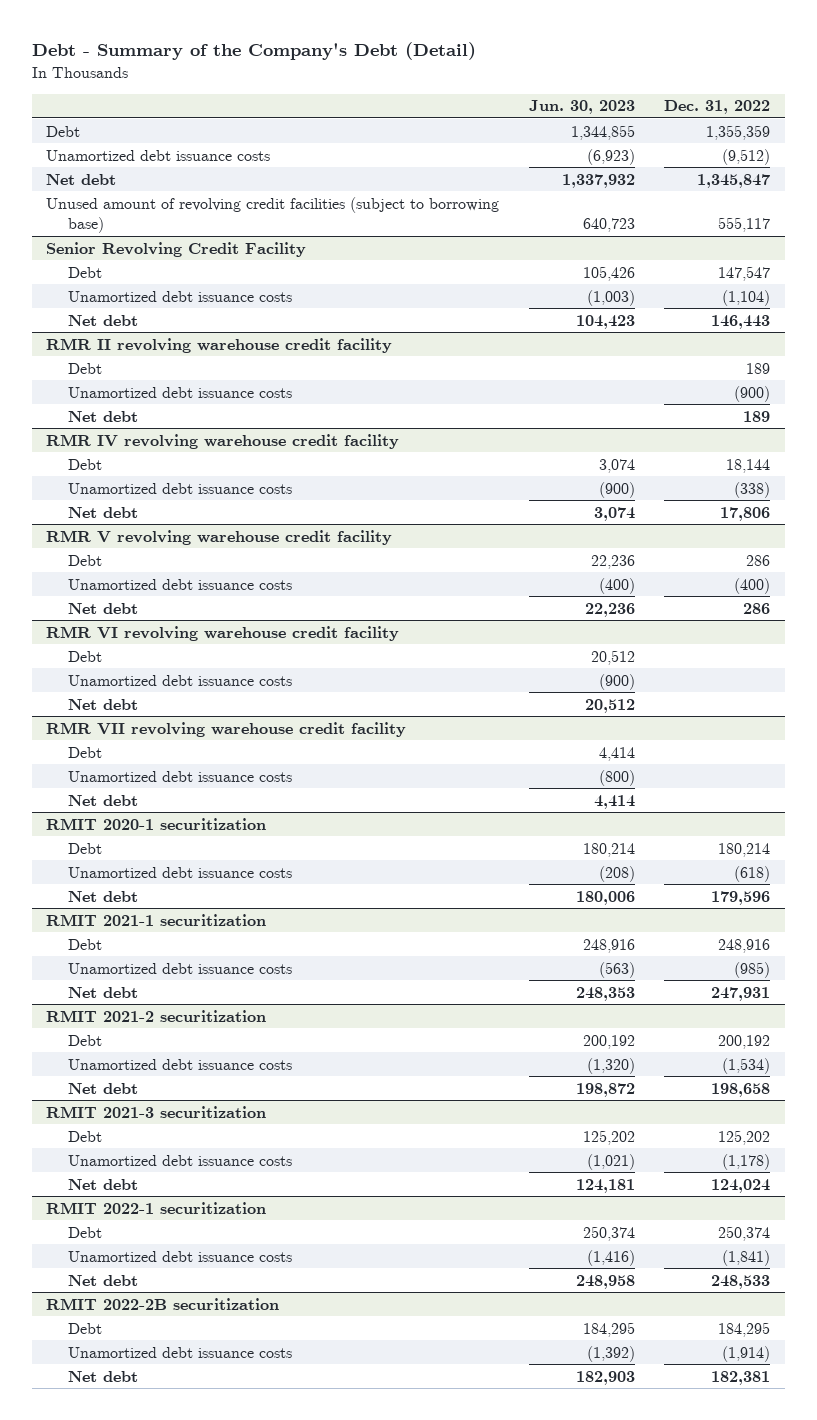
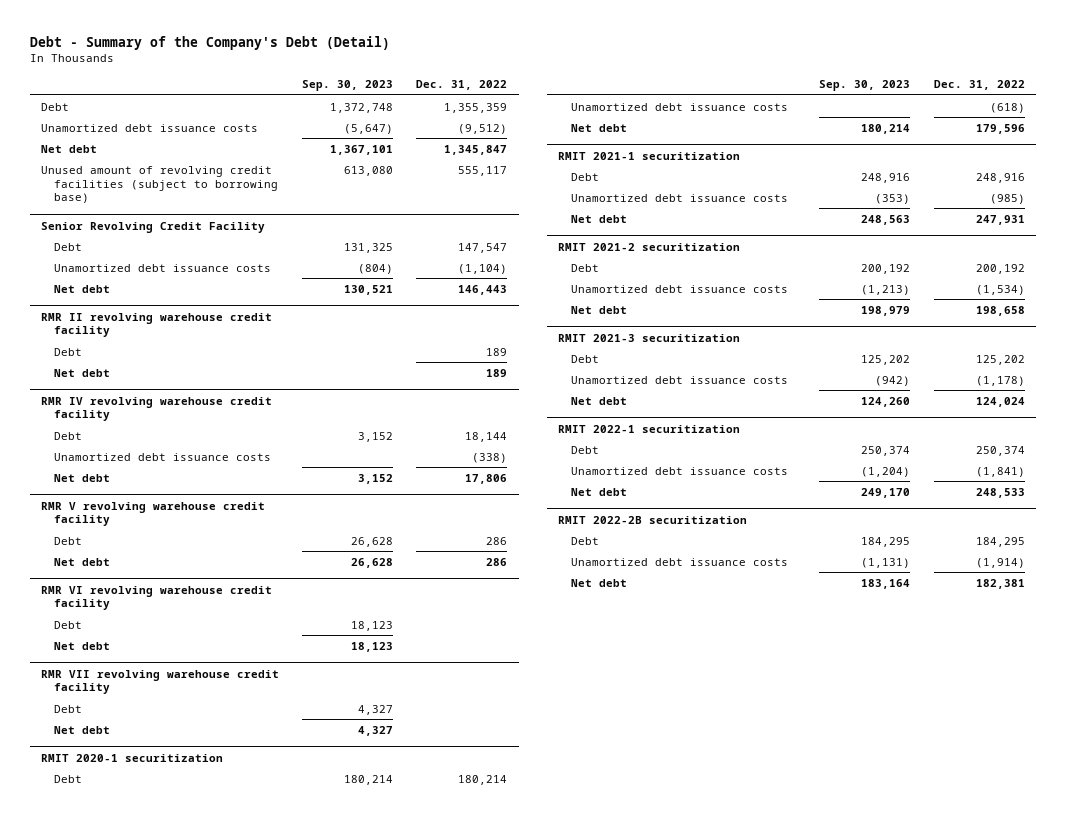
[528,100,635,115] Jun. 30, 2023 -> none
none -> [302,79,394,91] Sep. 30, 2023
[67,386,292,398] Unamortized debt issuance costs -> none
[67,578,292,590] Unamortized debt issuance costs -> none
[67,674,292,686] Unamortized debt issuance costs -> none
[67,770,292,782] Unamortized debt issuance costs -> none

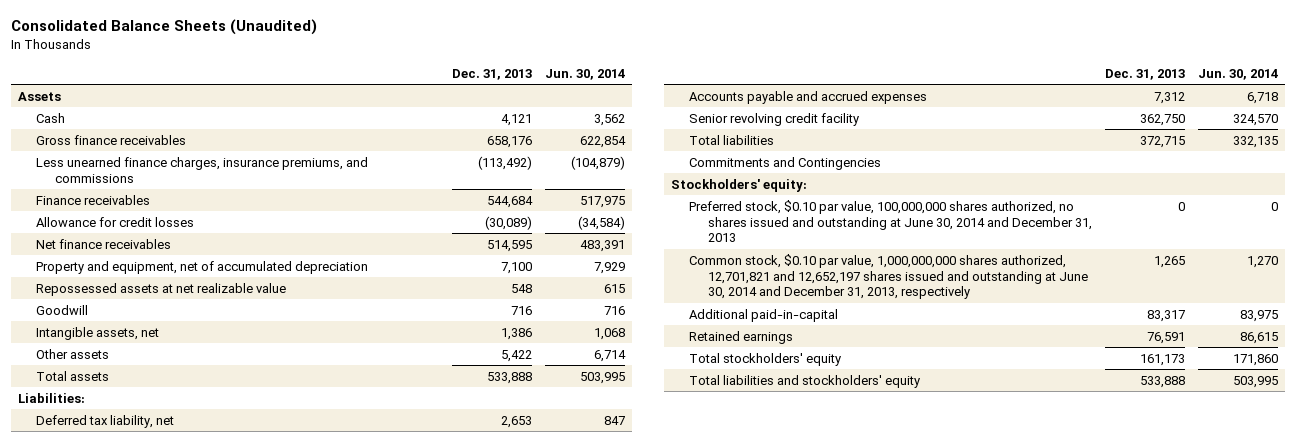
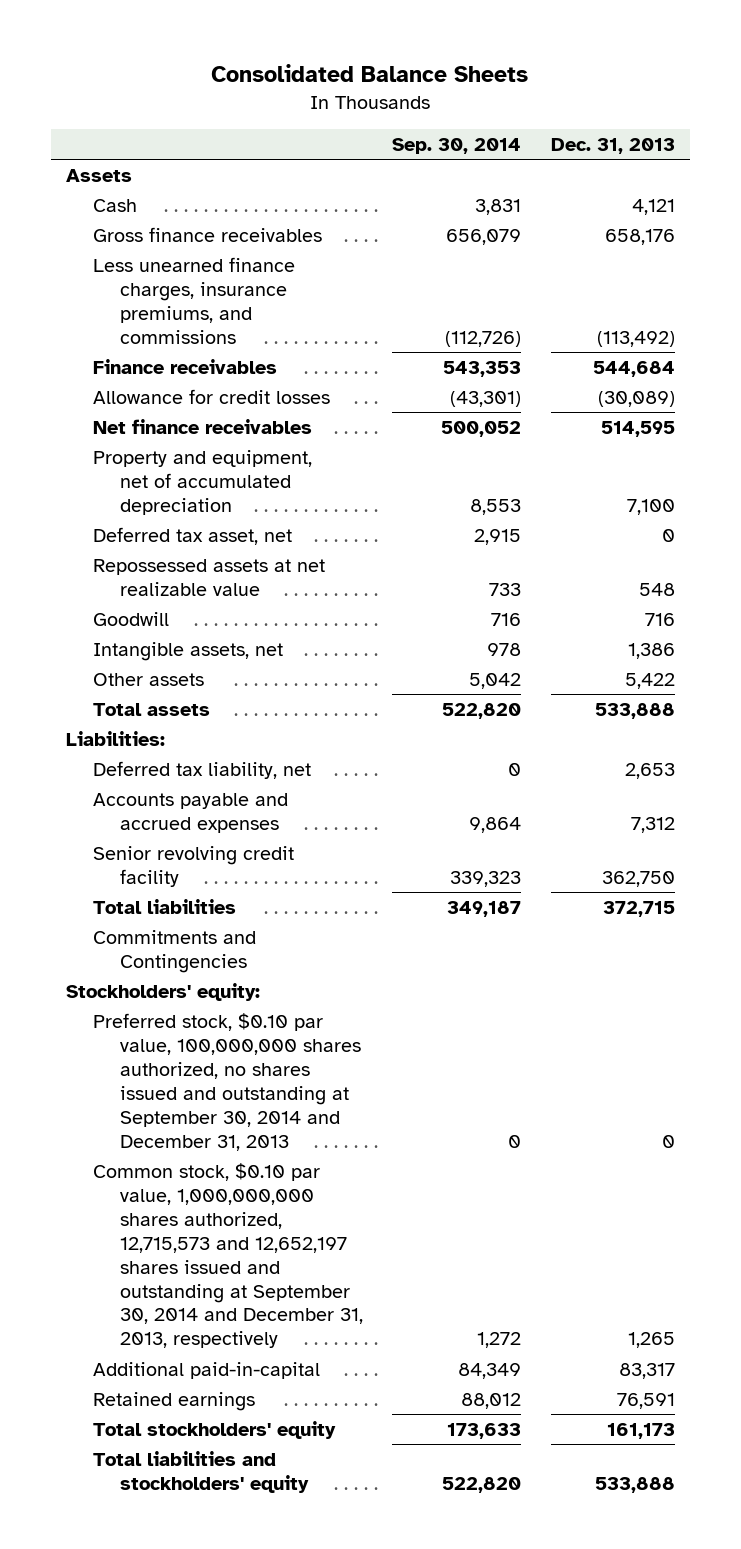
[11,19,318,36] Consolidated Balance Sheets (Unaudited) -> [211,63,529,82] Consolidated Balance Sheets
[545,68,626,80] Jun. 30, 2014 -> none
none -> [392,138,522,155] Sep. 30, 2014
none -> [92,526,292,545] Deferred tax asset, net
[689,199,1092,243] Preferred stock, $0.10 par value, 100,000,000 shares authorized, no shares issued and outstanding at June 30, 2014 and December 31, 2013 -> [92,1012,361,1151] Preferred stock, $0.10 par value, 100,000,000 shares authorized, no shares issued and outstanding at September 30, 2014 and December 31, 2013
[689,253,1088,300] Common stock, $0.10 par value, 1,000,000,000 shares authorized, 12,701,821 and 12,652,197 shares issued and outstanding at June 30, 2014 and December 31, 2013, respectively -> [92,1162,363,1349] Common stock, $0.10 par value, 1,000,000,000 shares authorized, 12,715,573 and 12,652,197 shares issued and outstanding at September 30, 2014 and December 31, 2013, respectively

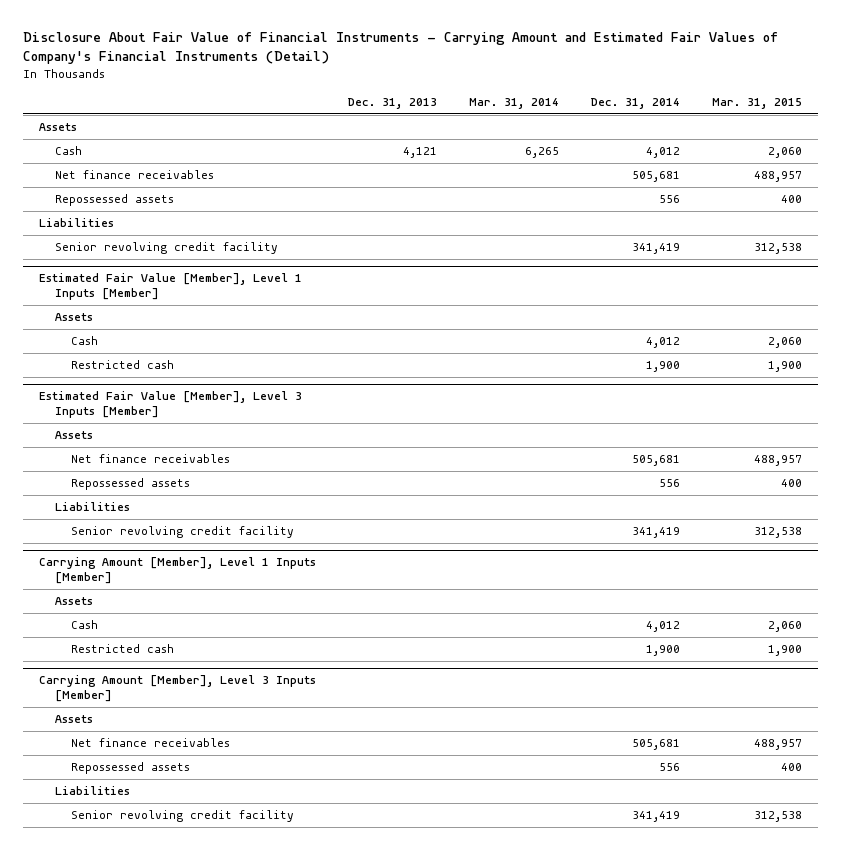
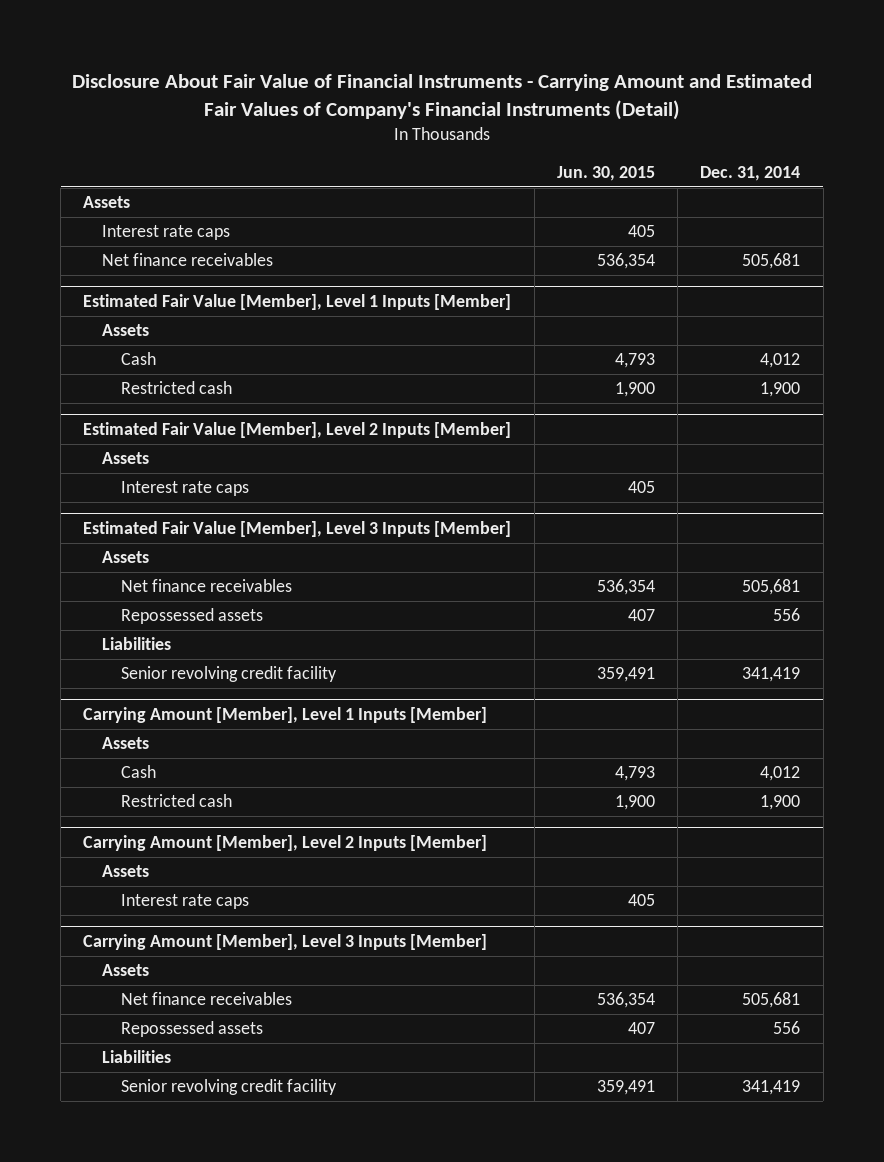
[348,98,438,110] Dec. 31, 2013 -> none
[469,98,560,110] Mar. 31, 2014 -> none
[711,98,802,110] Mar. 31, 2015 -> none
none -> [556,165,655,181] Jun. 30, 2015
[55,146,83,156] Cash -> none
none -> [102,225,231,241] Interest rate caps
[55,194,175,207] Repossessed assets -> none
[39,218,115,228] Liabilities -> none
[55,242,279,255] Senior revolving credit facility -> none
none -> [83,421,512,438] Estimated Fair Value [Member], Level 2 Inputs [Member]
none -> [102,452,150,465] Assets
none -> [120,481,249,497] Interest rate caps
none -> [83,834,488,851] Carrying Amount [Member], Level 2 Inputs [Member]
none -> [102,865,150,878] Assets
none -> [120,894,249,910] Interest rate caps

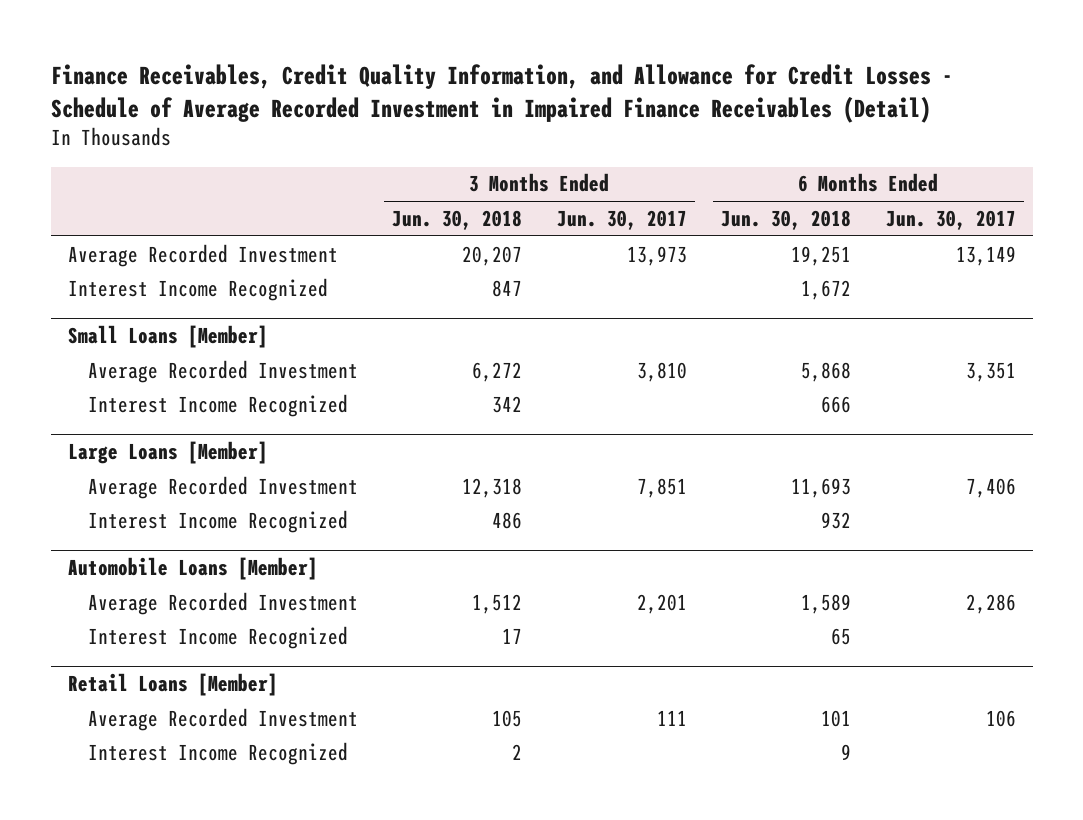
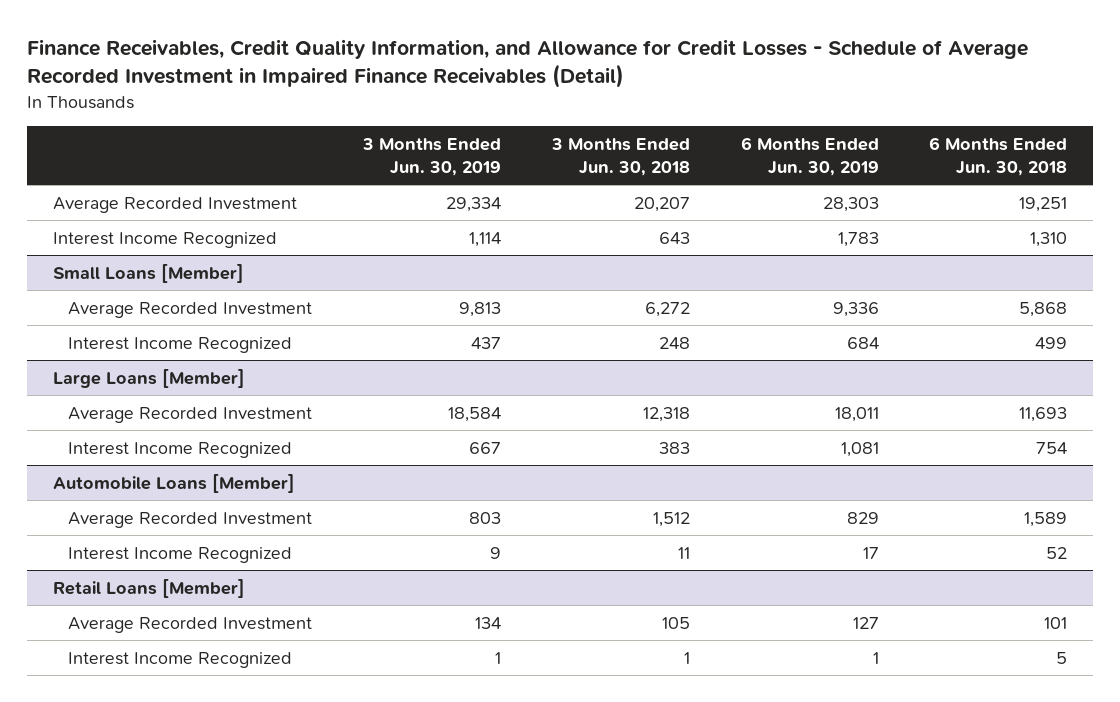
[556,209,687,230] Jun. 30, 2017 -> none
[885,209,1016,230] Jun. 30, 2017 -> none
none -> [361,137,501,176] 3 Months Ended Jun. 30, 2019
none -> [740,136,879,176] 6 Months Ended Jun. 30, 2019
[492,279,523,297] 847 -> [658,231,690,244] 643
[801,279,852,300] 1,672 -> [1030,231,1068,247] 1,310
[492,395,523,413] 342 -> [658,336,690,349] 248
[821,395,852,413] 666 -> [1035,336,1068,349] 499
[492,511,523,529] 486 -> [658,441,690,454] 383
[821,511,852,529] 932 -> [1036,441,1068,454] 754
[502,627,523,644] 17 -> [677,546,690,559] 11
[831,627,852,645] 65 -> [1046,546,1068,559] 52
[512,743,523,760] 2 -> [683,651,690,664] 1
[841,743,852,760] 9 -> [1056,651,1068,664] 5

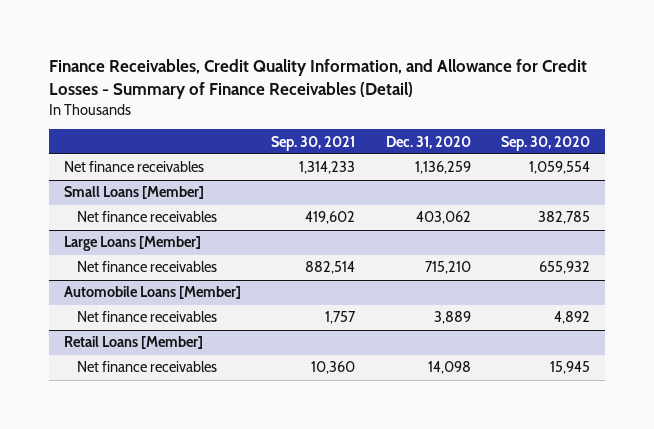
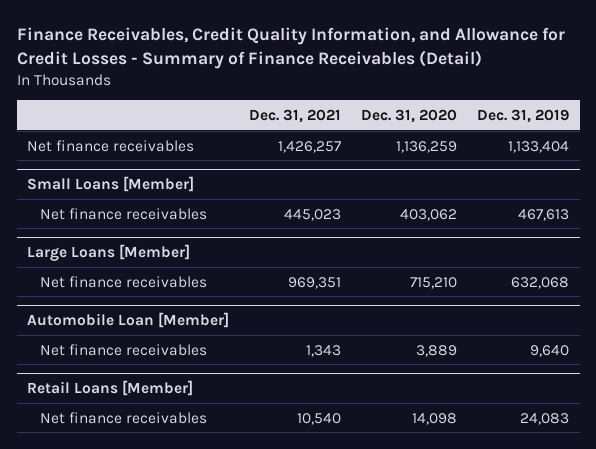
[271,135,356,151] Sep. 30, 2021 -> none
[500,135,590,151] Sep. 30, 2020 -> none
none -> [248,108,341,123] Dec. 31, 2021
none -> [477,108,570,123] Dec. 31, 2019
[64,286,242,300] Automobile Loans [Member] -> [26,312,229,329] Automobile Loan [Member]

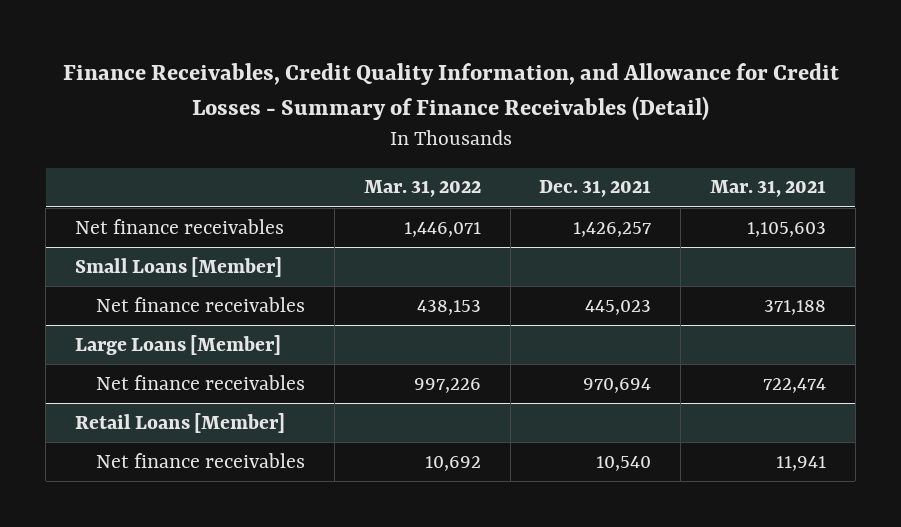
[361,108,458,123] Dec. 31, 2020 -> none
[477,108,570,123] Dec. 31, 2019 -> none
none -> [363,180,481,198] Mar. 31, 2022
none -> [710,180,827,198] Mar. 31, 2021
[26,312,229,329] Automobile Loan [Member] -> none
[39,343,207,356] Net finance receivables -> none
[287,276,341,289] 969,351 -> [583,377,652,393] 970,694

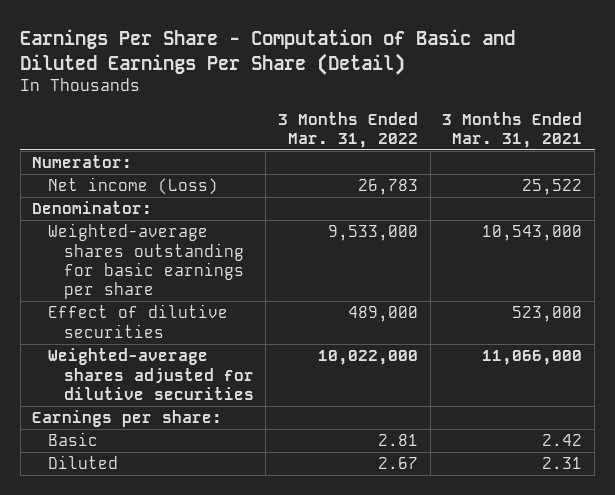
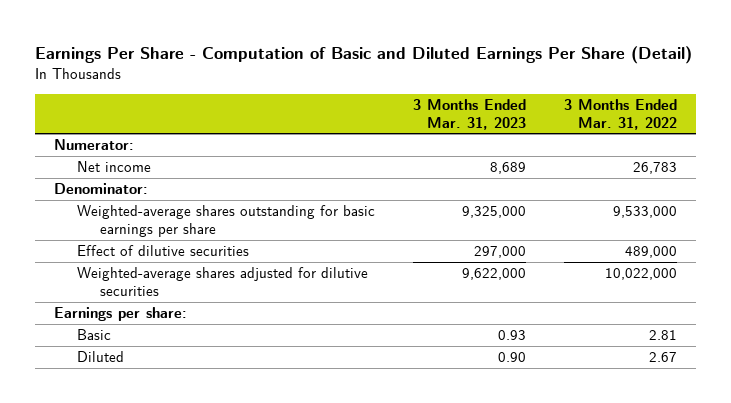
[442,111,583,148] 3 Months Ended Mar. 31, 2021 -> none
none -> [413,99,527,130] 3 Months Ended Mar. 31, 2023
[48,177,219,196] Net income (Loss) -> [77,161,152,173] Net income

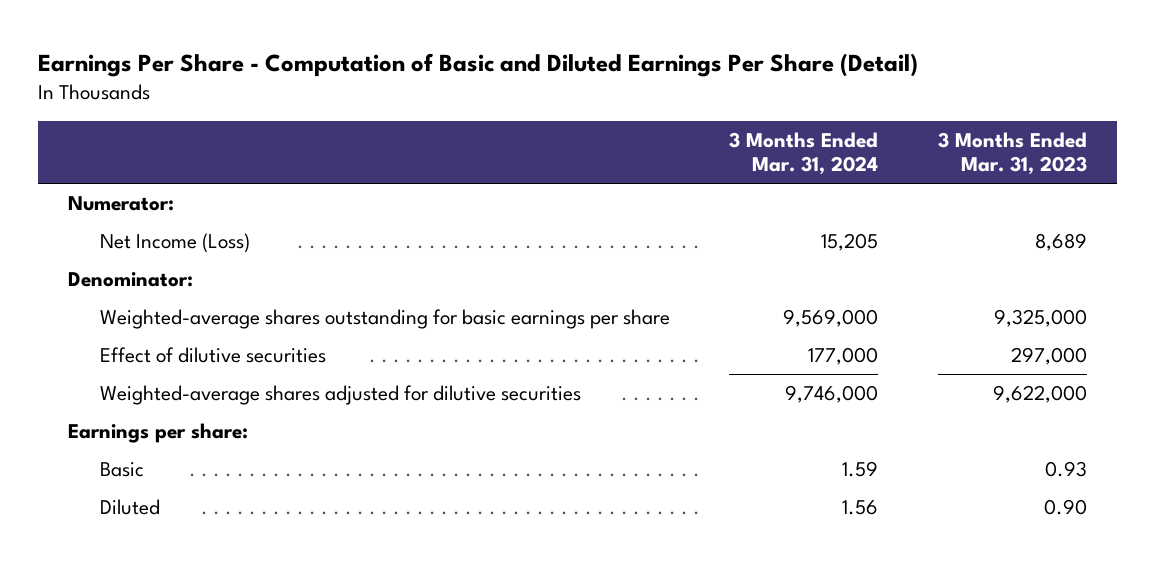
[564,99,678,130] 3 Months Ended Mar. 31, 2022 -> none
none -> [729,131,879,176] 3 Months Ended Mar. 31, 2024
[77,161,152,173] Net income -> [99,232,250,253] Net Income (Loss)

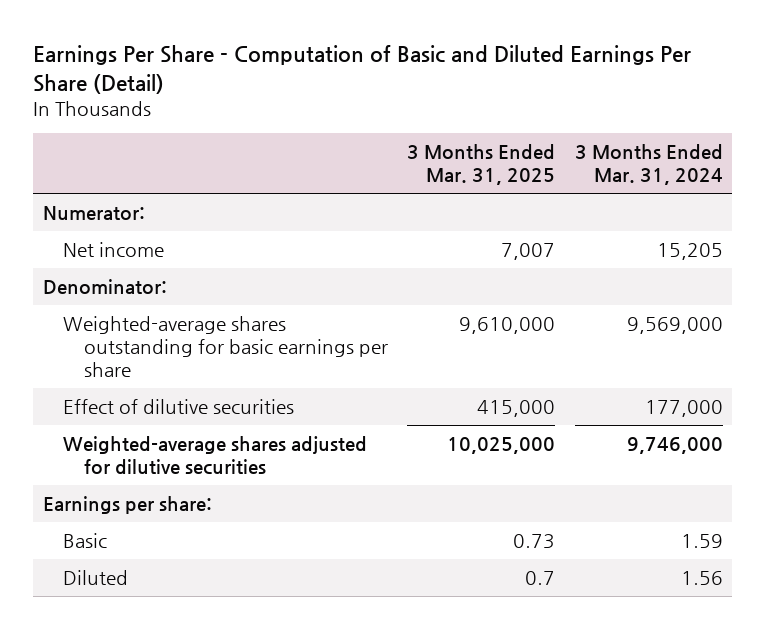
[938,131,1088,176] 3 Months Ended Mar. 31, 2023 -> none
none -> [407,144,556,186] 3 Months Ended Mar. 31, 2025
[99,232,250,253] Net Income (Loss) -> [63,242,165,258] Net income

